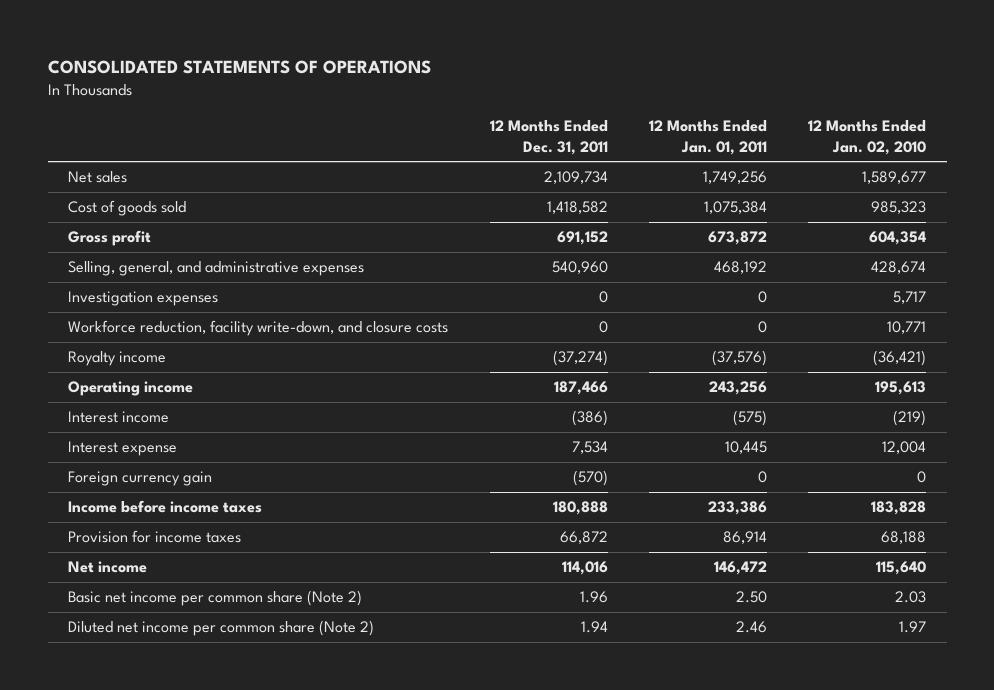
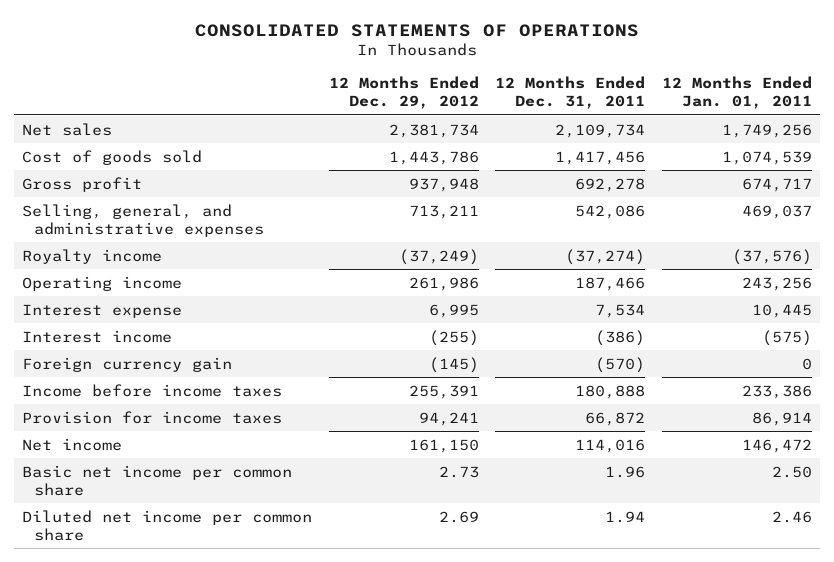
[807,120,926,155] 12 Months Ended Jan. 02, 2010 -> none
none -> [328,76,479,110] 12 Months Ended Dec. 29, 2012
[68,291,219,307] Investigation expenses -> none
[68,320,449,337] Workforce reduction, facility write-down, and closure costs -> none
[546,201,608,215] 1,418,582 -> [555,150,646,165] 1,417,456
[703,201,767,215] 1,075,384 -> [721,150,812,165] 1,074,539
[556,231,608,246] 691,152 -> [575,177,646,192] 692,278
[707,231,767,246] 673,872 -> [741,177,812,192] 674,717
[551,261,608,275] 540,960 -> [575,204,646,219] 542,086
[713,261,767,275] 468,192 -> [741,204,812,219] 469,037
[68,411,170,424] Interest income -> [22,329,173,343] Interest income
[68,590,363,607] Basic net income per common share (Note 2) -> [22,464,293,496] Basic net income per common share
[68,620,375,637] Diluted net income per common share (Note 2) -> [22,509,313,541] Diluted net income per common share

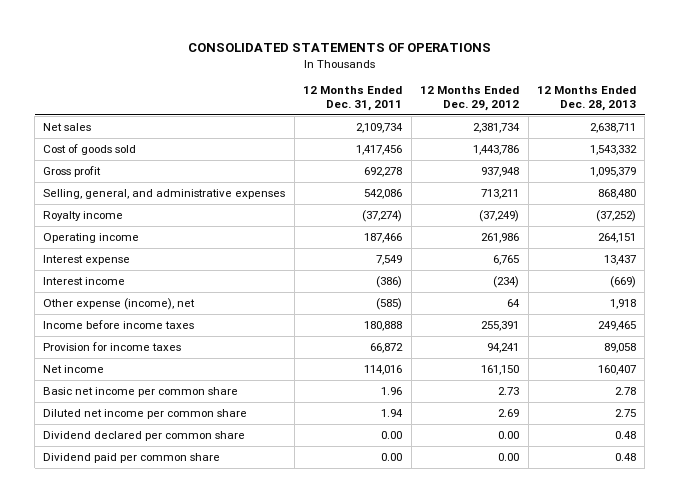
[661,76,812,110] 12 Months Ended Jan. 01, 2011 -> none
none -> [537,85,637,112] 12 Months Ended Dec. 28, 2013
[22,356,233,372] Foreign currency gain -> none
[428,303,479,318] 6,995 -> [493,254,520,265] 6,765
[595,303,646,318] 7,534 -> [376,254,403,265] 7,549
[428,329,479,346] (255) -> [493,275,520,288] (234)
none -> [43,297,196,310] Other expense (income), net
none -> [43,430,246,441] Dividend declared per common share
none -> [43,452,221,463] Dividend paid per common share

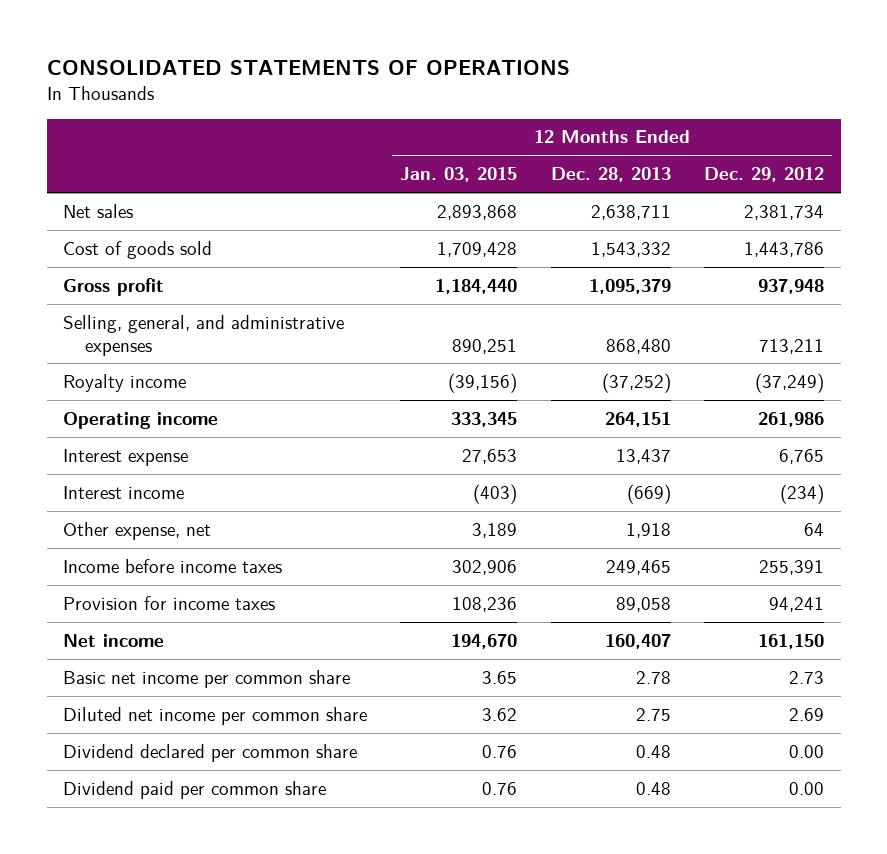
[303,85,403,112] 12 Months Ended Dec. 31, 2011 -> none
none -> [400,167,518,183] Jan. 03, 2015
[43,297,196,310] Other expense (income), net -> [63,521,212,540] Other expense, net

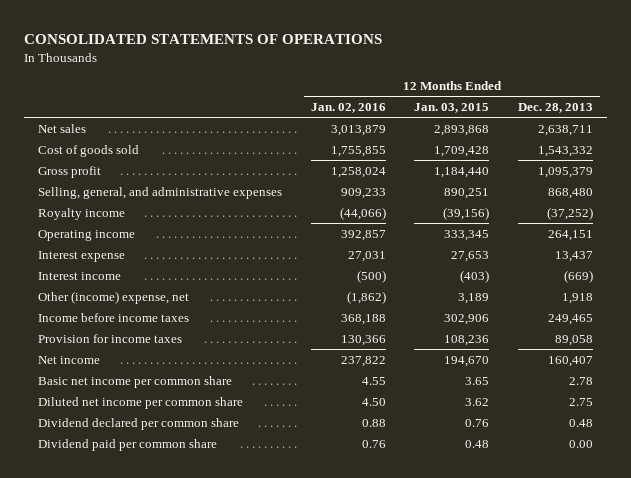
[704,167,825,183] Dec. 29, 2012 -> none
none -> [310,103,386,114] Jan. 02, 2016
[63,521,212,540] Other expense, net -> [38,290,190,304] Other (income) expense, net
[482,781,518,795] 0.76 -> [465,439,490,448] 0.48
[635,781,671,795] 0.48 -> [569,439,594,448] 0.00

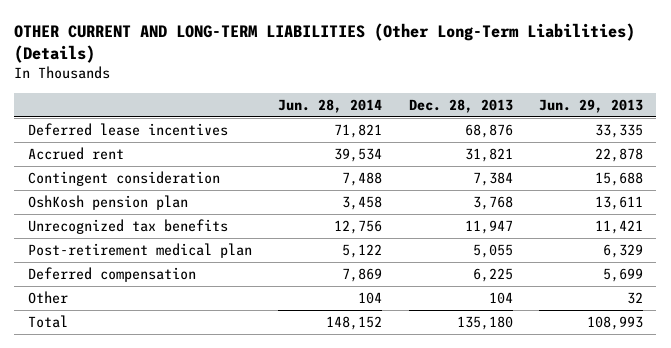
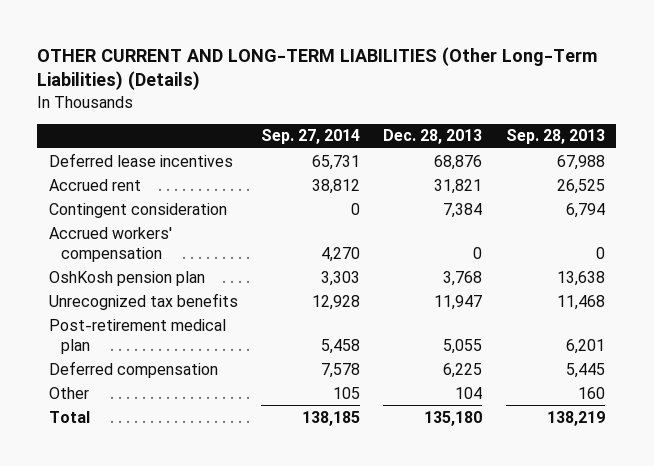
[278,98,383,113] Jun. 28, 2014 -> none
[539,98,644,113] Jun. 29, 2013 -> none
none -> [261,129,361,145] Sep. 27, 2014
none -> [505,129,605,145] Sep. 28, 2013
none -> [48,226,172,262] Accrued workers' compensation

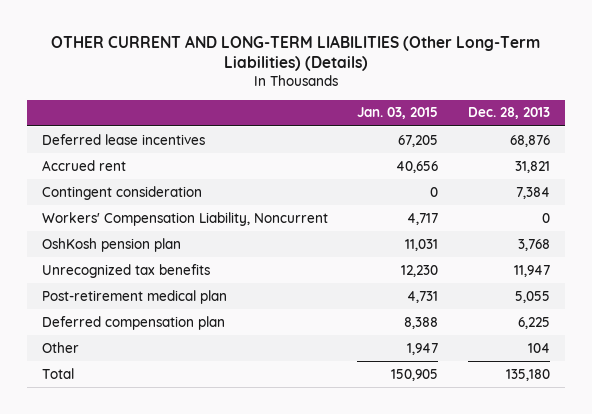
[261,129,361,145] Sep. 27, 2014 -> none
[505,129,605,145] Sep. 28, 2013 -> none
none -> [357,107,439,120] Jan. 03, 2015
[48,226,172,262] Accrued workers' compensation -> none
none -> [41,211,328,226] Workers' Compensation Liability, Noncurrent
[48,360,218,378] Deferred compensation -> [41,315,225,330] Deferred compensation plan

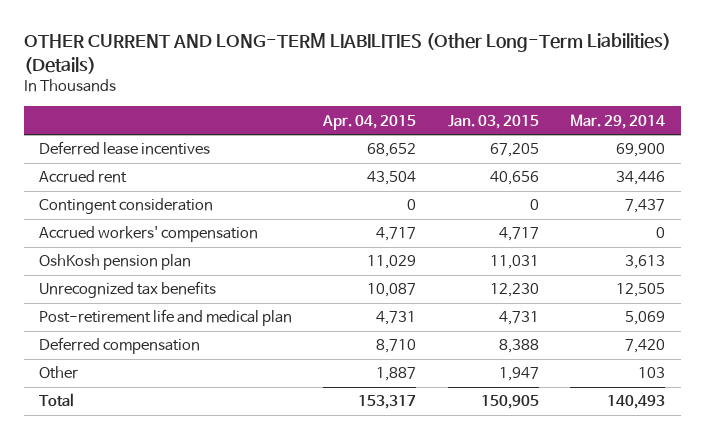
[468,107,551,120] Dec. 28, 2013 -> none
none -> [322,114,417,130] Apr. 04, 2015
none -> [569,113,665,129] Mar. 29, 2014
[41,211,328,226] Workers' Compensation Liability, Noncurrent -> [39,226,259,243] Accrued workers' compensation
[41,289,227,304] Post-retirement medical plan -> [39,309,293,327] Post-retirement life and medical plan
[41,315,225,330] Deferred compensation plan -> [39,337,201,355] Deferred compensation

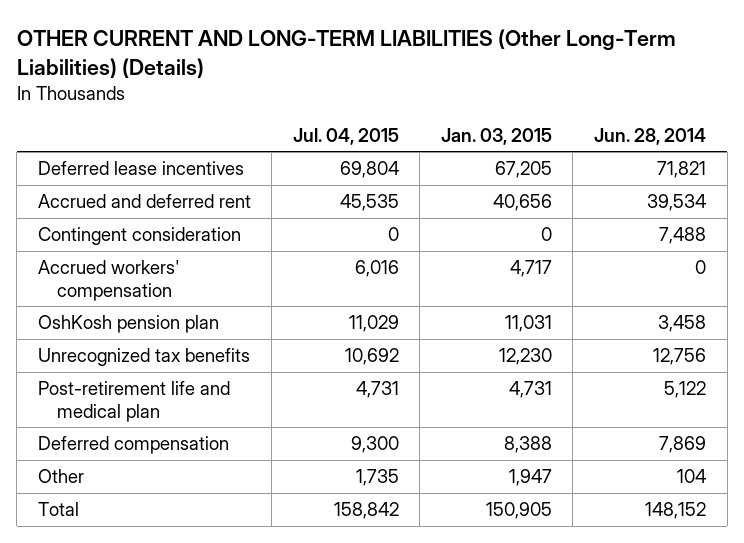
[322,114,417,130] Apr. 04, 2015 -> none
[569,113,665,129] Mar. 29, 2014 -> none
none -> [292,127,399,145] Jul. 04, 2015
none -> [593,127,706,145] Jun. 28, 2014
[39,170,128,184] Accrued rent -> [37,194,251,209] Accrued and deferred rent

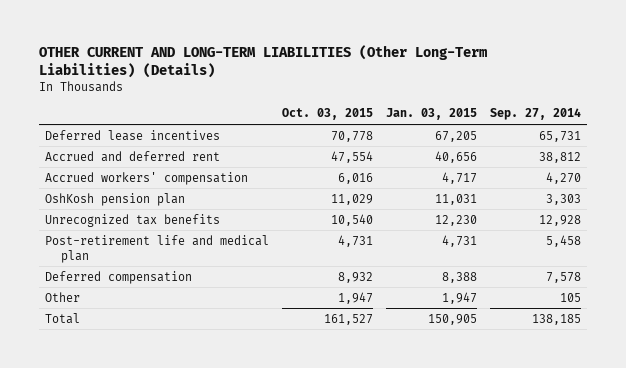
[292,127,399,145] Jul. 04, 2015 -> none
[593,127,706,145] Jun. 28, 2014 -> none
none -> [282,108,374,121] Oct. 03, 2015
none -> [490,108,582,121] Sep. 27, 2014
[37,227,241,246] Contingent consideration -> none

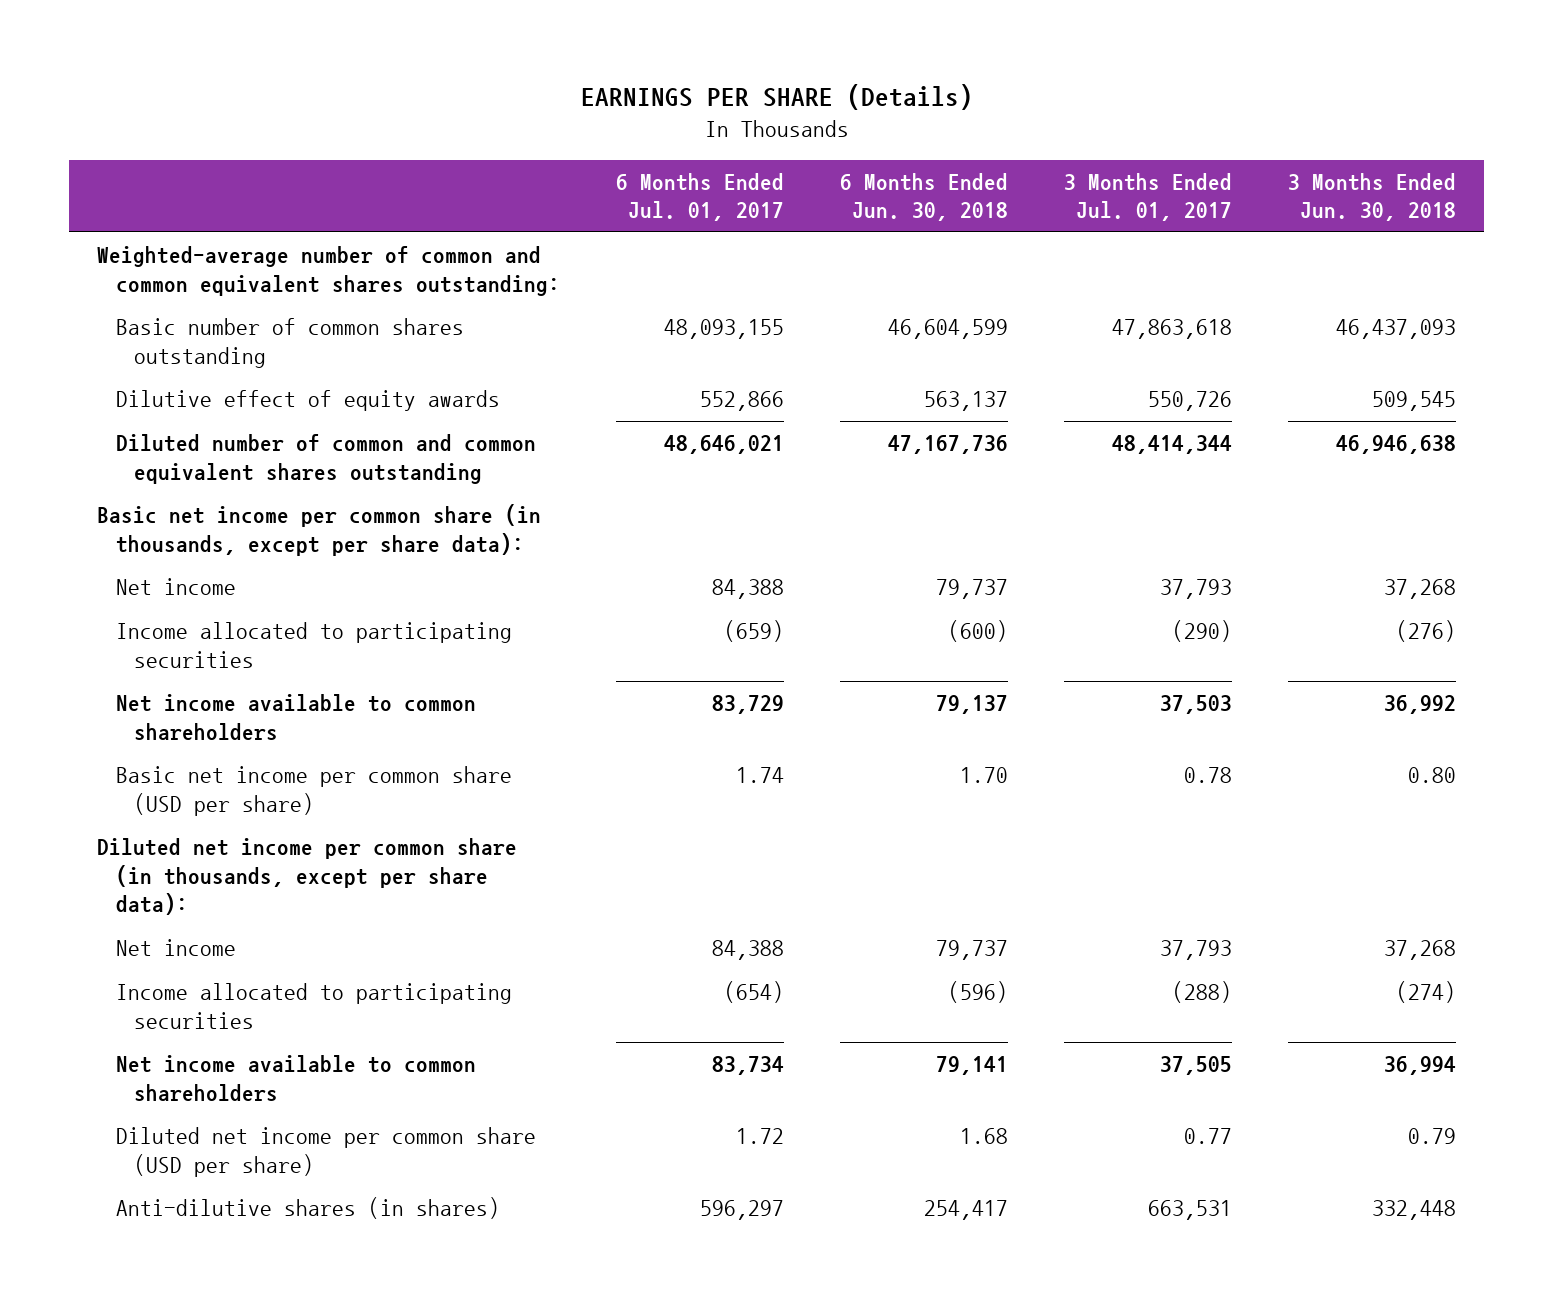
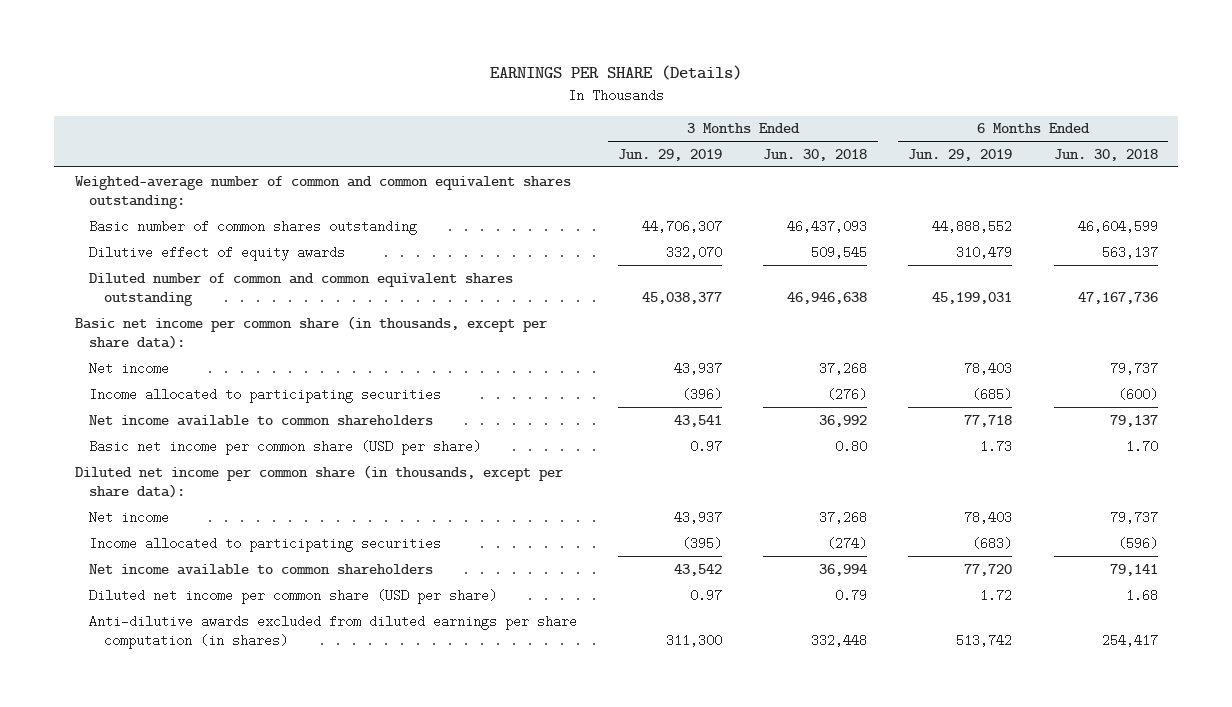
[615,172,784,222] 6 Months Ended Jul. 01, 2017 -> none
[1064,172,1233,222] 3 Months Ended Jul. 01, 2017 -> none
none -> [618,148,723,161] Jun. 29, 2019
none -> [908,148,1013,161] Jun. 29, 2019
[115,1197,500,1220] Anti-dilutive shares (in shares) -> [89,614,578,649] Anti-dilutive awards excluded from diluted earnings per share computation (in shares)

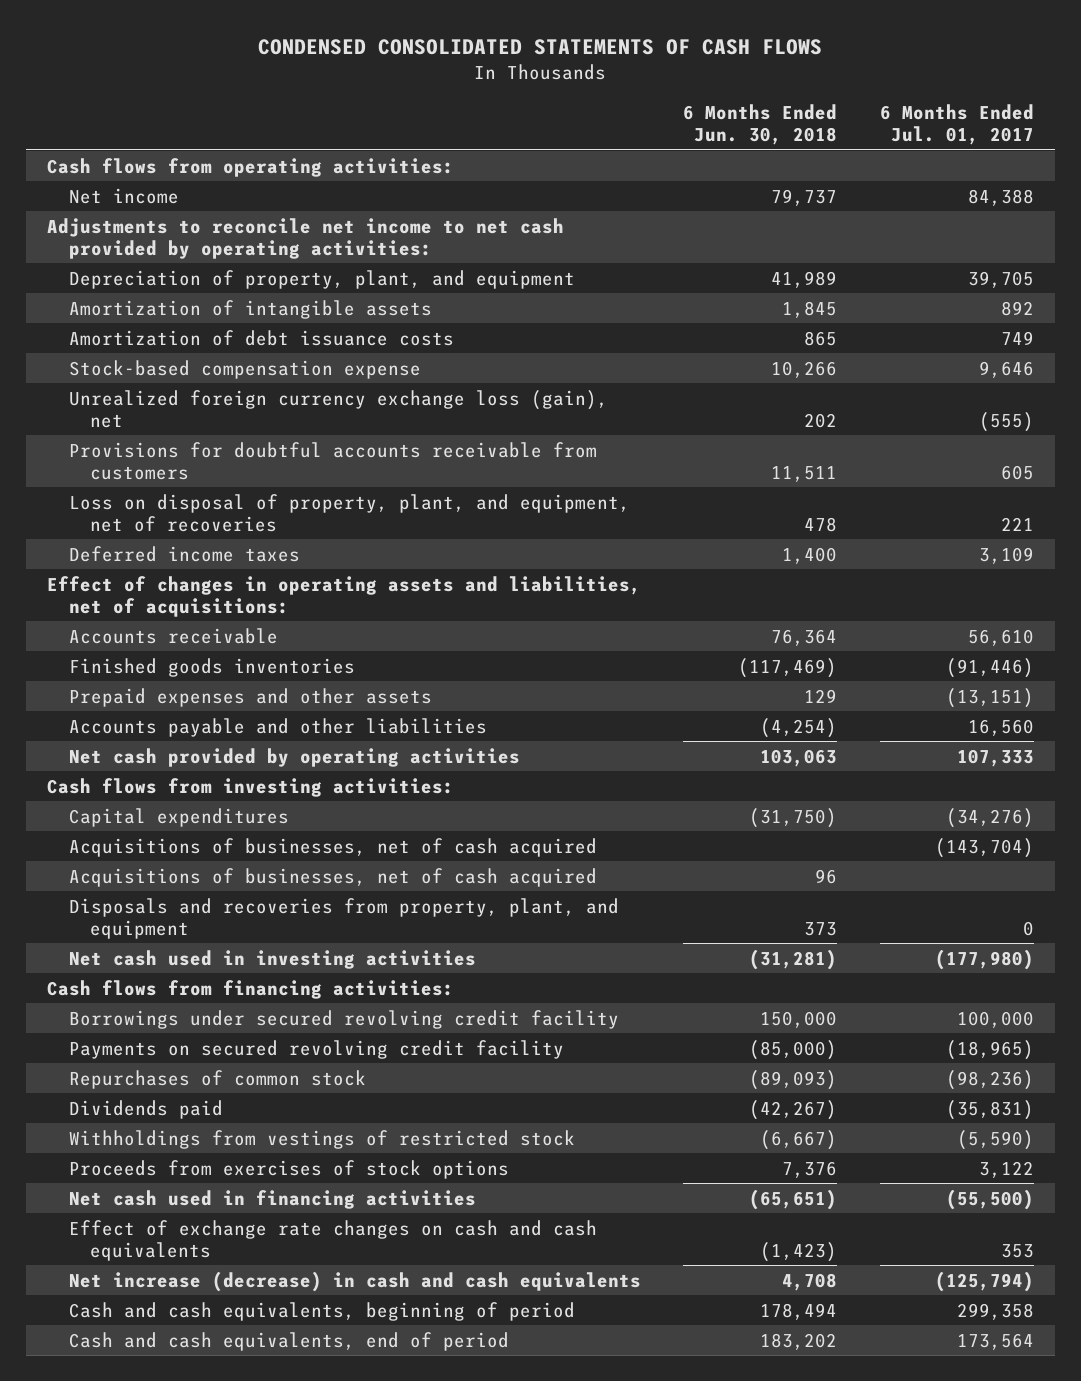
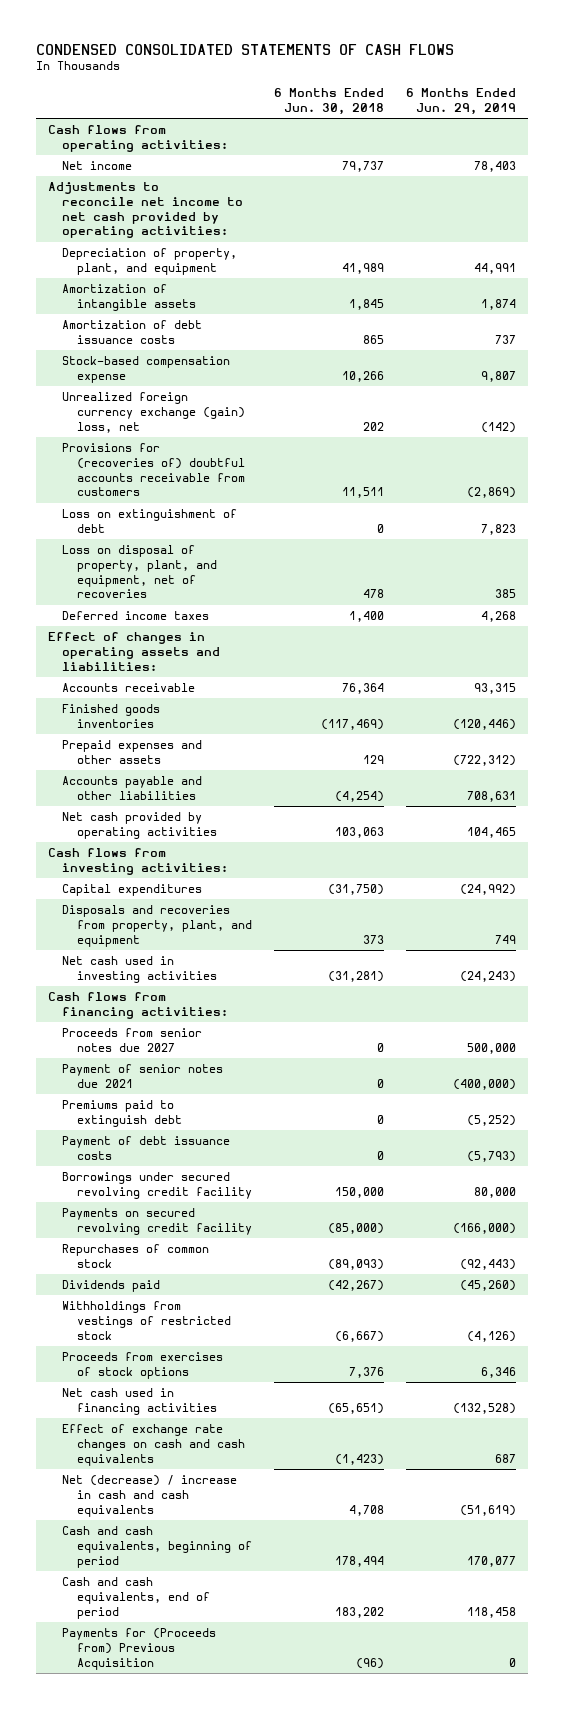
[879,104,1034,146] 6 Months Ended Jul. 01, 2017 -> none
none -> [406,88,517,116] 6 Months Ended Jun. 29, 2019
[68,389,608,428] Unrealized foreign currency exchange loss (gain), net -> [62,392,245,433] Unrealized foreign currency exchange (gain) loss, net
[68,441,597,480] Provisions for doubtful accounts receivable from customers -> [62,443,245,497] Provisions for (recoveries of) doubtful accounts receivable from customers
none -> [62,509,238,533] Loss on extinguishment of debt
[46,575,641,617] Effect of changes in operating assets and liabilities, net of acquisitions: -> [47,632,221,671] Effect of changes in operating assets and liabilities:
[68,837,597,857] Acquisitions of businesses, net of cash acquired -> none
[68,867,597,887] Acquisitions of businesses, net of cash acquired -> none
none -> [62,1028,203,1052] Proceeds from senior notes due 2027
none -> [62,1064,224,1088] Payment of senior notes due 2021
none -> [62,1100,182,1127] Premiums paid to extinguish debt
none -> [62,1136,231,1160] Payment of debt issuance costs
[68,1270,641,1292] Net increase (decrease) in cash and cash equivalents -> [62,1475,238,1517] Net (decrease) / increase in cash and cash equivalents
none -> [62,1628,217,1670] Payments for (Proceeds from) Previous Acquisition

